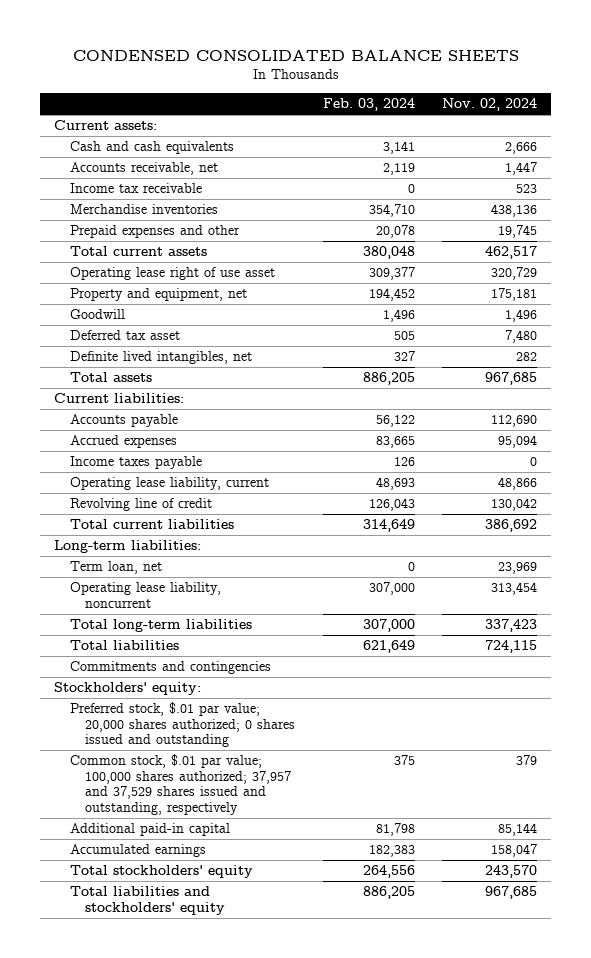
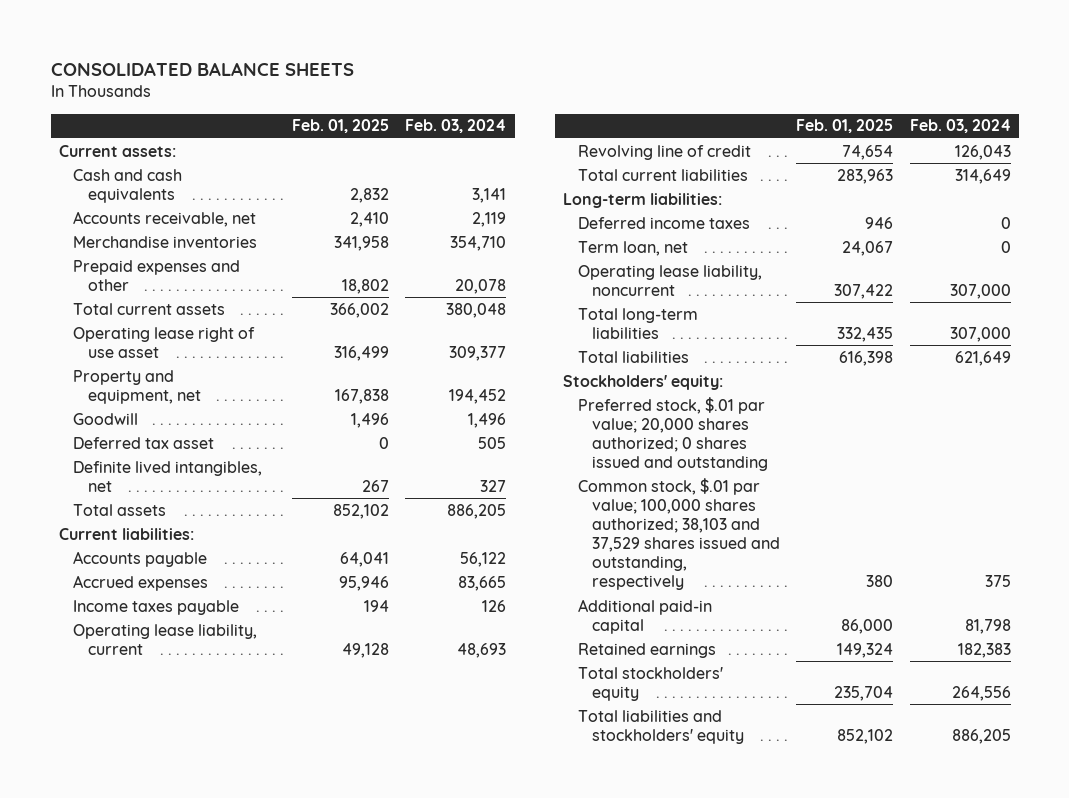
[72,50,519,62] CONDENSED CONSOLIDATED BALANCE SHEETS -> [50,61,354,76] CONSOLIDATED BALANCE SHEETS
[442,97,538,111] Nov. 02, 2024 -> none
none -> [292,119,390,134] Feb. 01, 2025
[69,183,202,194] Income tax receivable -> none
none -> [577,216,750,229] Deferred income taxes
[69,661,271,675] Commitments and contingencies -> none
[69,754,292,815] Common stock, $.01 par value; 100,000 shares authorized; 37,957 and 37,529 shares issued and outstanding, respectively -> [577,477,781,591] Common stock, $.01 par value; 100,000 shares authorized; 38,103 and 37,529 shares issued and outstanding, respectively
[69,844,206,858] Accumulated earnings -> [577,642,716,658] Retained earnings

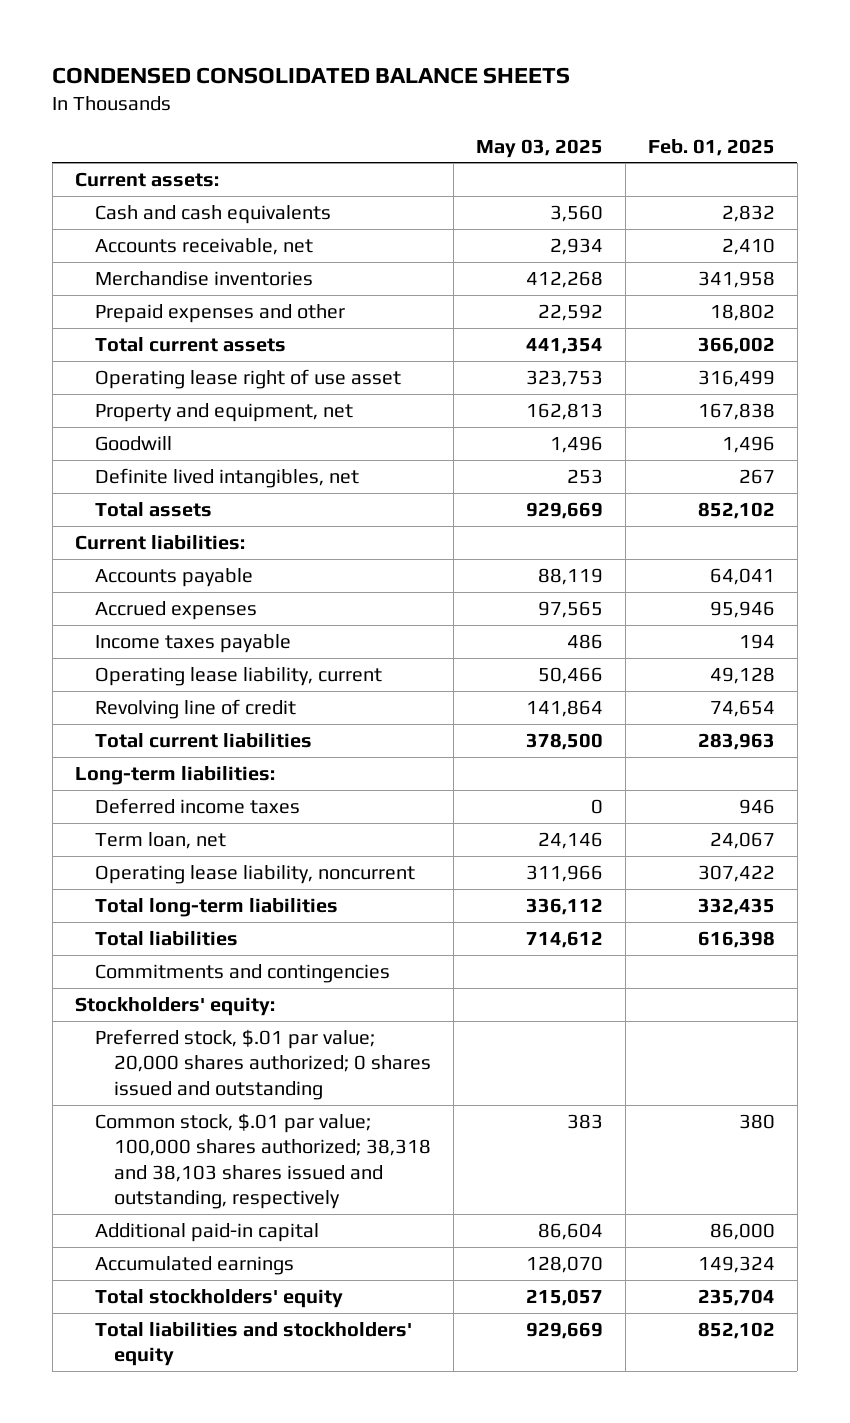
[50,61,354,76] CONSOLIDATED BALANCE SHEETS -> [52,67,571,85] CONDENSED CONSOLIDATED BALANCE SHEETS
[405,119,507,134] Feb. 03, 2024 -> none
none -> [476,138,604,158] May 03, 2025
[73,436,215,449] Deferred tax asset -> none
none -> [94,963,390,983] Commitments and contingencies
[577,477,781,591] Common stock, $.01 par value; 100,000 shares authorized; 38,103 and 37,529 shares issued and outstanding, respectively -> [94,1112,432,1210] Common stock, $.01 par value; 100,000 shares authorized; 38,318 and 38,103 shares issued and outstanding, respectively
[577,642,716,658] Retained earnings -> [94,1255,294,1275] Accumulated earnings

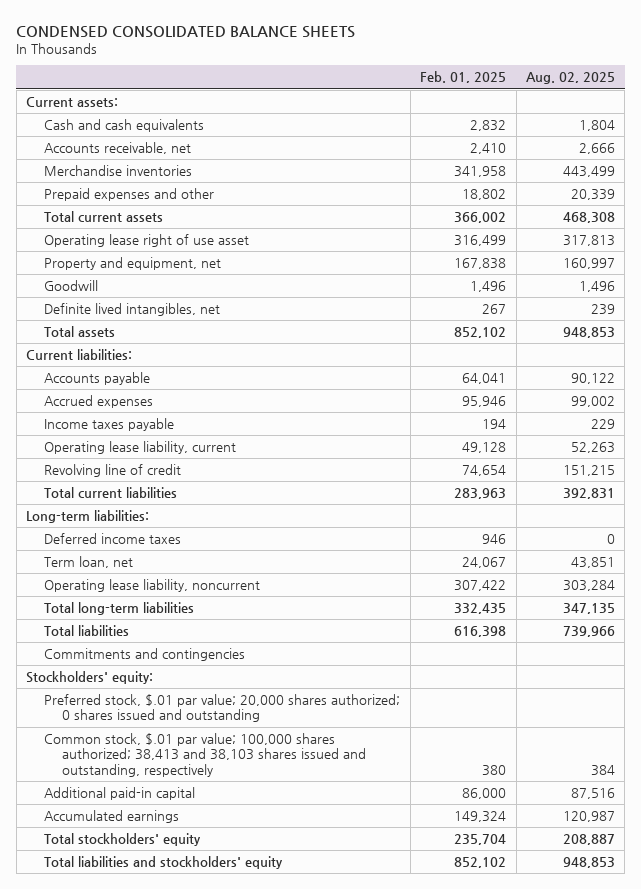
[476,138,604,158] May 03, 2025 -> none
none -> [525,72,615,85] Aug. 02, 2025
[94,1112,432,1210] Common stock, $.01 par value; 100,000 shares authorized; 38,318 and 38,103 shares issued and outstanding, respectively -> [44,732,367,777] Common stock, $.01 par value; 100,000 shares authorized; 38,413 and 38,103 shares issued and outstanding, respectively

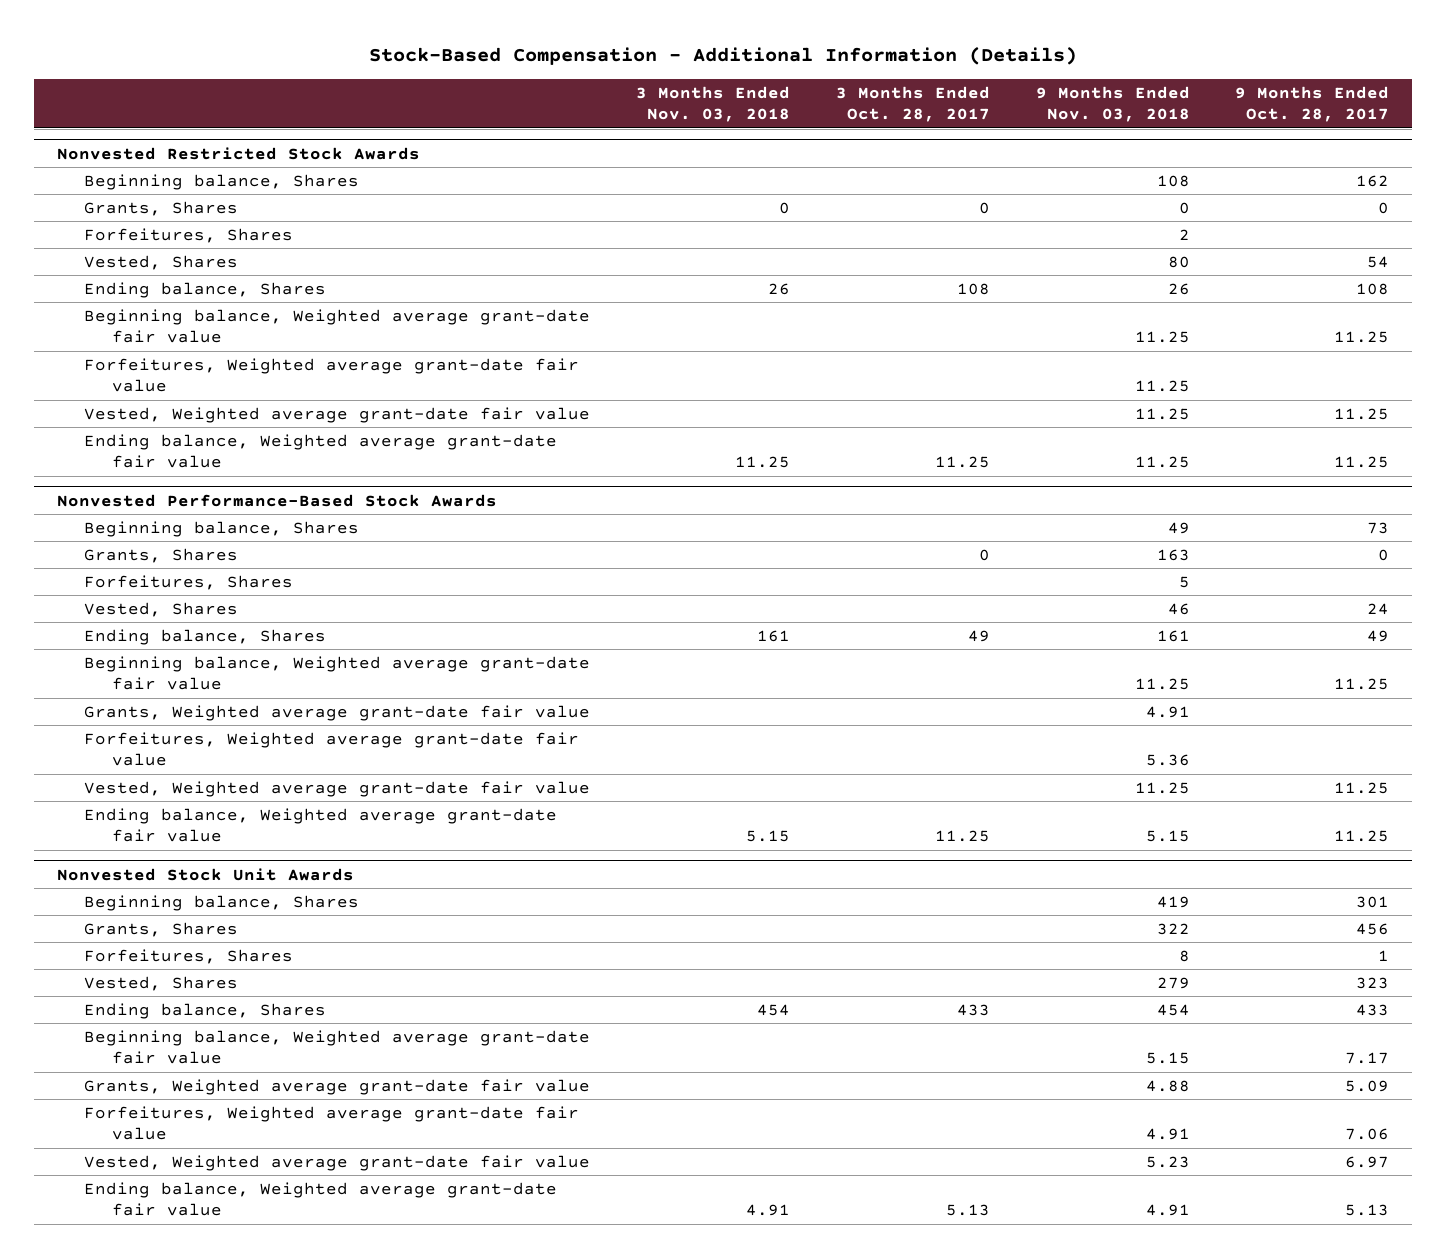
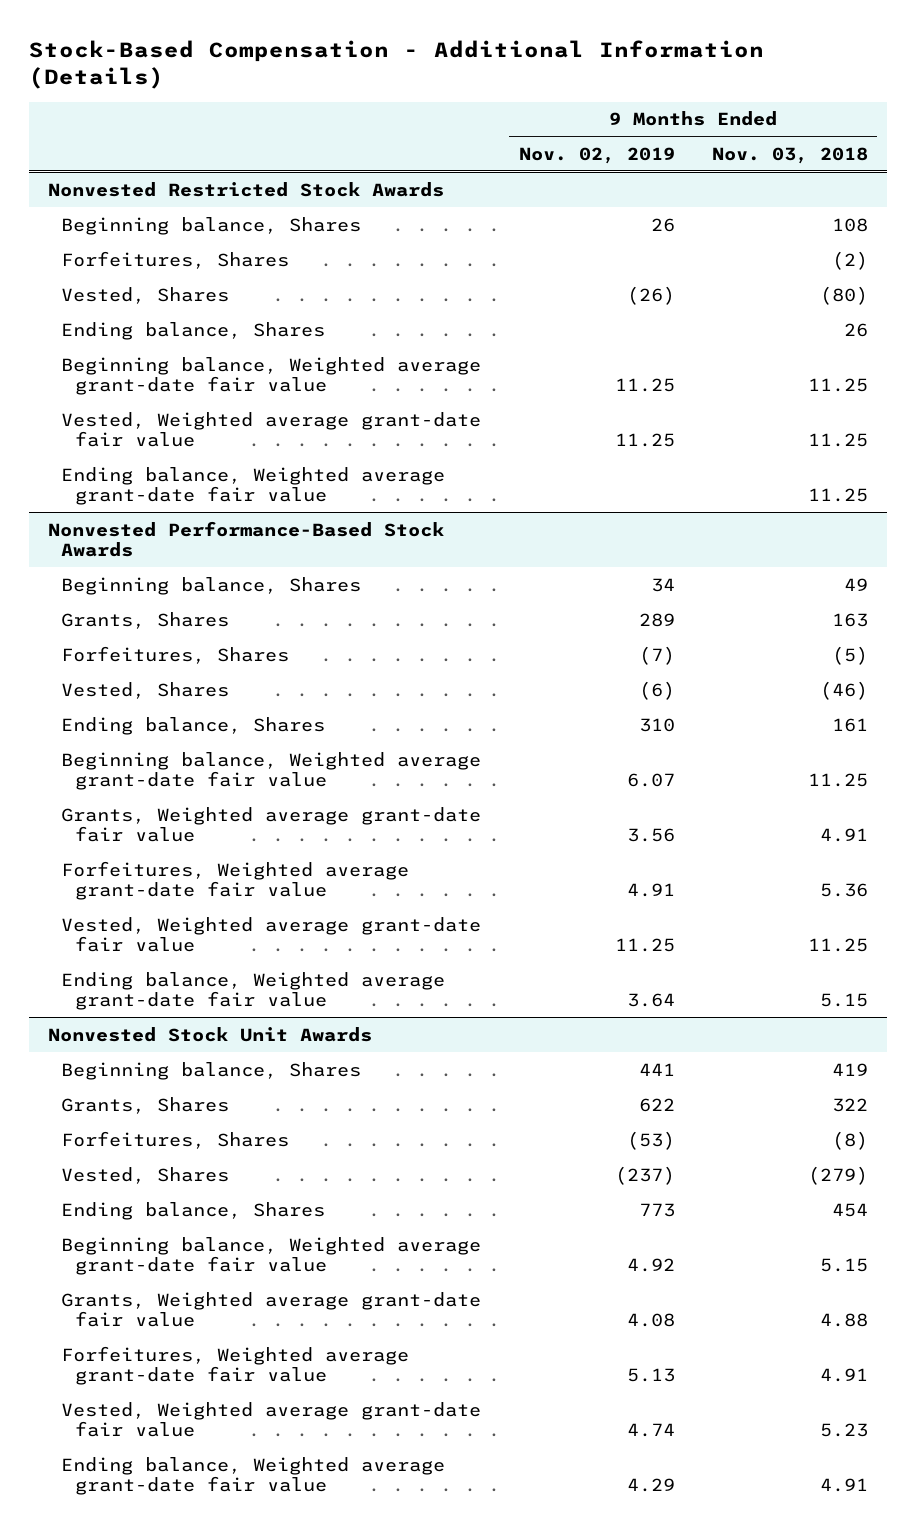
[635,86,790,123] 3 Months Ended Nov. 03, 2018 -> none
[835,86,990,123] 3 Months Ended Oct. 28, 2017 -> none
[1235,86,1390,123] 9 Months Ended Oct. 28, 2017 -> none
none -> [518,146,675,164] Nov. 02, 2019
[84,200,239,216] Grants, Shares -> none
[1178,228,1190,240] 2 -> [831,250,868,270] (2)
[1167,255,1190,268] 80 -> [819,285,868,305] (80)
[84,357,580,393] Forfeitures, Weighted average grant-date fair value -> none
[1178,575,1190,588] 5 -> [831,645,868,665] (5)
[1167,602,1190,615] 46 -> [819,680,868,700] (46)
[1178,949,1190,962] 8 -> [831,1130,868,1150] (8)
[1156,976,1190,989] 279 -> [807,1165,868,1185] (279)

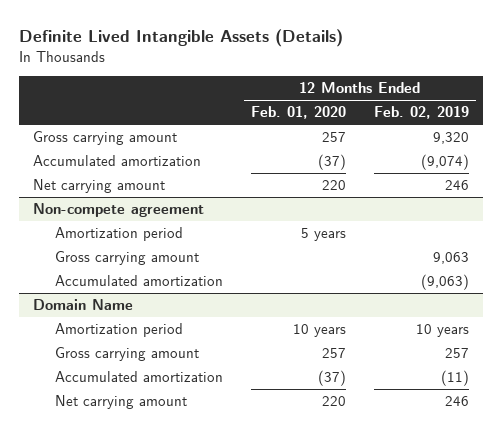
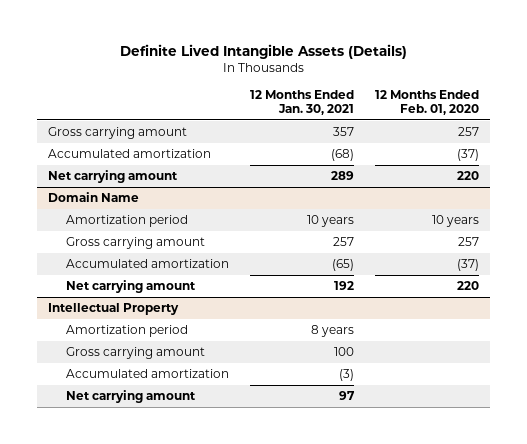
[374,106,470,120] Feb. 02, 2019 -> none
none -> [249,89,354,116] 12 Months Ended Jan. 30, 2021
[33,203,205,218] Non-compete agreement -> none
[54,227,183,242] Amortization period -> none
[54,251,199,266] Gross carrying amount -> none
[54,275,223,287] Accumulated amortization -> none
none -> [47,303,179,316] Intellectual Property
none -> [65,325,188,338] Amortization period
none -> [65,347,205,360] Gross carrying amount
none -> [65,369,229,379] Accumulated amortization
none -> [65,390,196,404] Net carrying amount

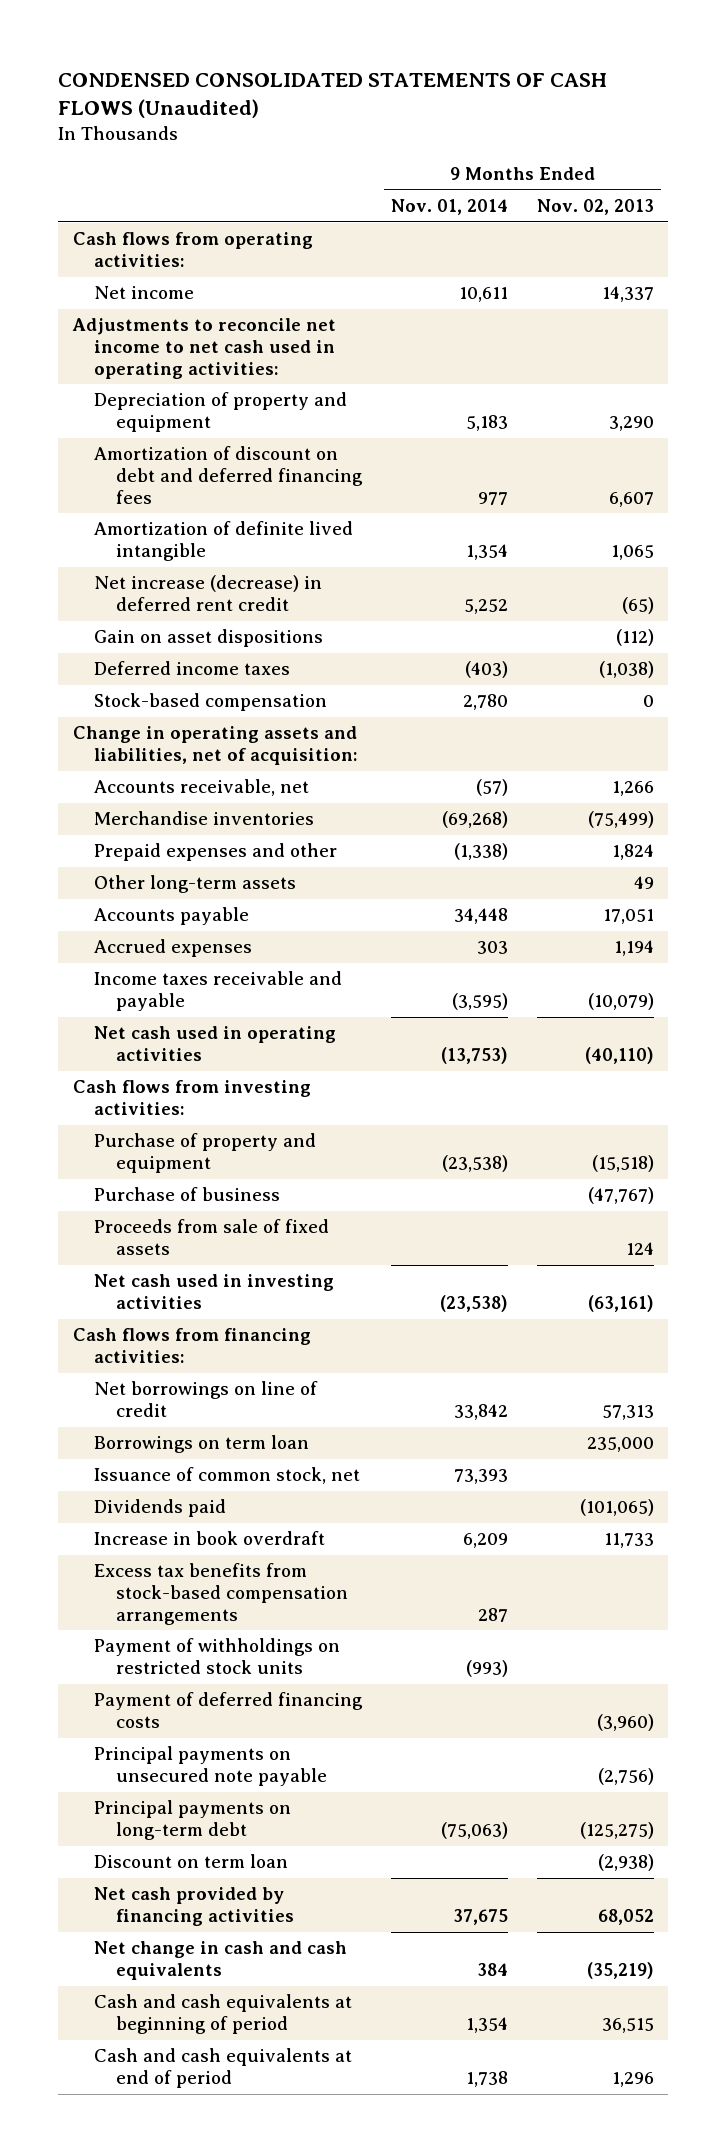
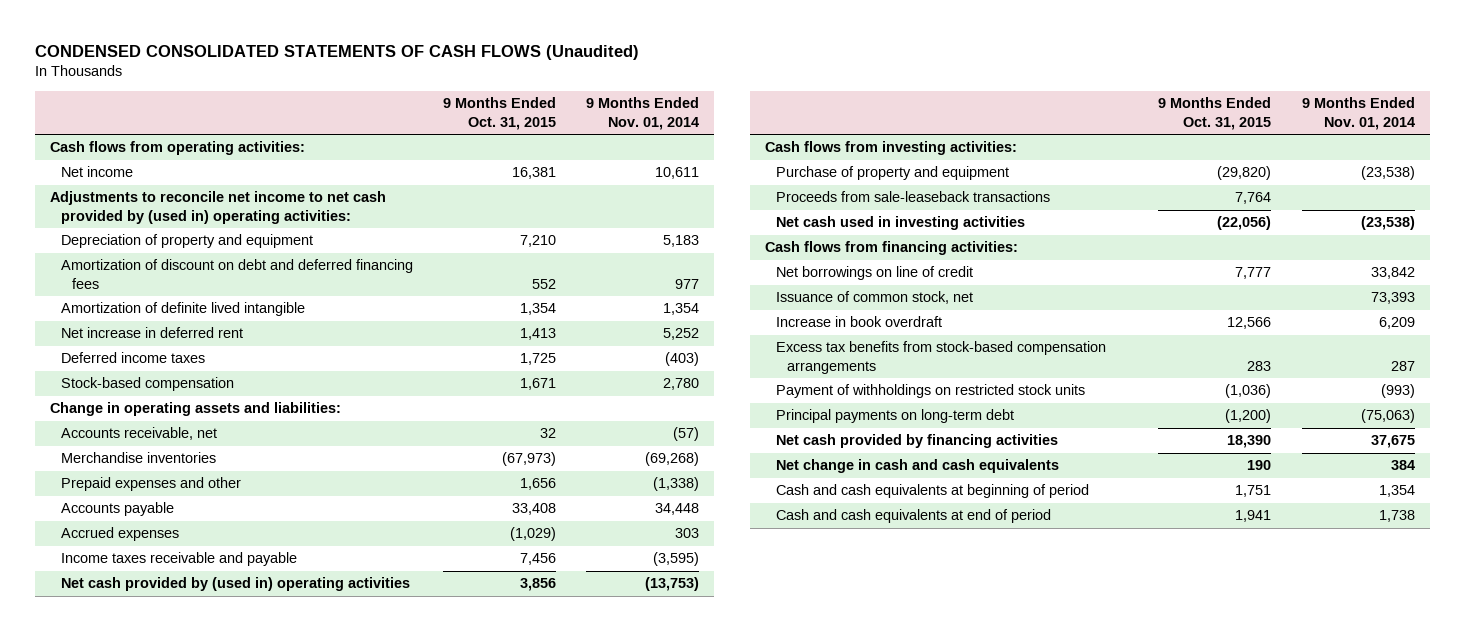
[536,199,654,216] Nov. 02, 2013 -> none
none -> [442,96,556,130] 9 Months Ended Oct. 31, 2015
[71,318,336,379] Adjustments to reconcile net income to net cash used in operating activities: -> [49,191,386,224] Adjustments to reconcile net income to net cash provided by (used in) operating activities:
[94,629,324,648] Gain on asset dispositions -> none
[94,575,323,612] Net increase (decrease) in deferred rent credit -> [60,327,243,339] Net increase in deferred rent
[72,726,359,766] Change in operating assets and liabilities, net of acquisition: -> [49,402,341,417] Change in operating assets and liabilities:
[94,875,297,894] Other long-term assets -> none
[94,1026,337,1062] Net cash used in operating activities -> [60,577,410,592] Net cash provided by (used in) operating activities
[94,1187,281,1202] Purchase of business -> none
[94,1219,330,1256] Proceeds from sale of fixed assets -> none
none -> [776,191,1051,203] Proceeds from sale-leaseback transactions
[94,1435,310,1454] Borrowings on term loan -> none
[94,1499,227,1518] Dividends paid -> none
[94,1692,364,1729] Payment of deferred financing costs -> none
[94,1746,328,1787] Principal payments on unsecured note payable -> none
[94,1854,289,1869] Discount on term loan -> none

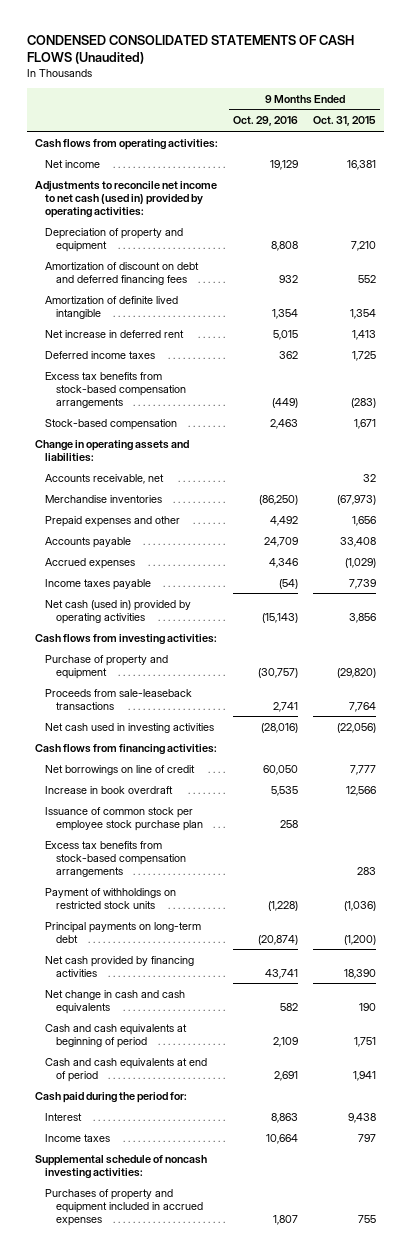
[586,96,700,130] 9 Months Ended Nov. 01, 2014 -> none
none -> [233,116,299,127] Oct. 29, 2016
[49,191,386,224] Adjustments to reconcile net income to net cash provided by (used in) operating activities: -> [34,180,217,218] Adjustments to reconcile net income to net cash (used in) provided by operating activities:
none -> [45,371,186,408] Excess tax benefits from stock-based compensation arrangements
[60,552,297,567] Income taxes receivable and payable -> [45,578,152,590] Income taxes payable
[519,553,556,566] 7,456 -> [349,578,377,589] 7,739
[60,577,410,592] Net cash provided by (used in) operating activities -> [45,599,192,624] Net cash (used in) provided by operating activities
[776,291,974,305] Issuance of common stock, net -> none
none -> [45,806,203,831] Issuance of common stock per employee stock purchase plan
none -> [34,1091,187,1103] Cash paid during the period for:
none -> [45,1112,83,1121] Interest
none -> [45,1133,111,1142] Income taxes
none -> [34,1154,207,1179] Supplemental schedule of noncash investing activities:
none -> [45,1188,203,1226] Purchases of property and equipment included in accrued expenses

